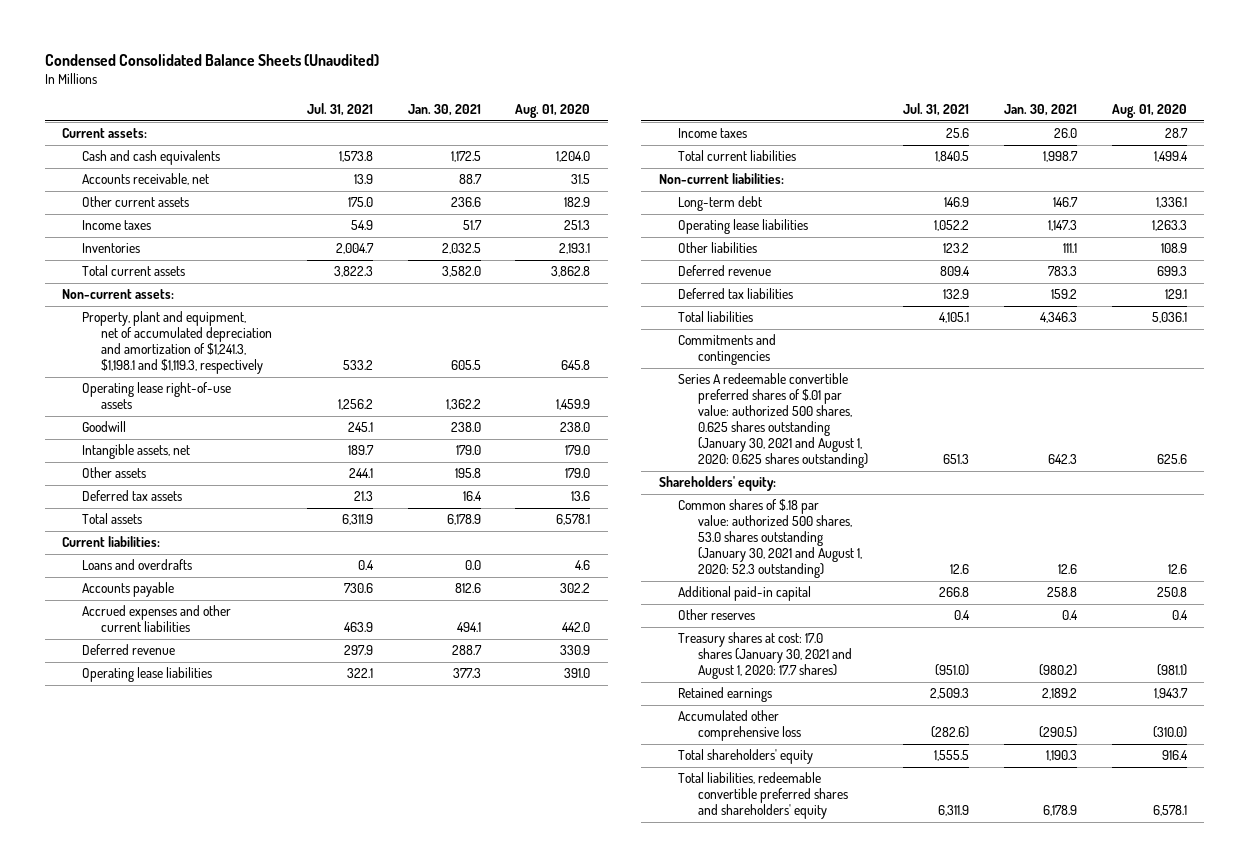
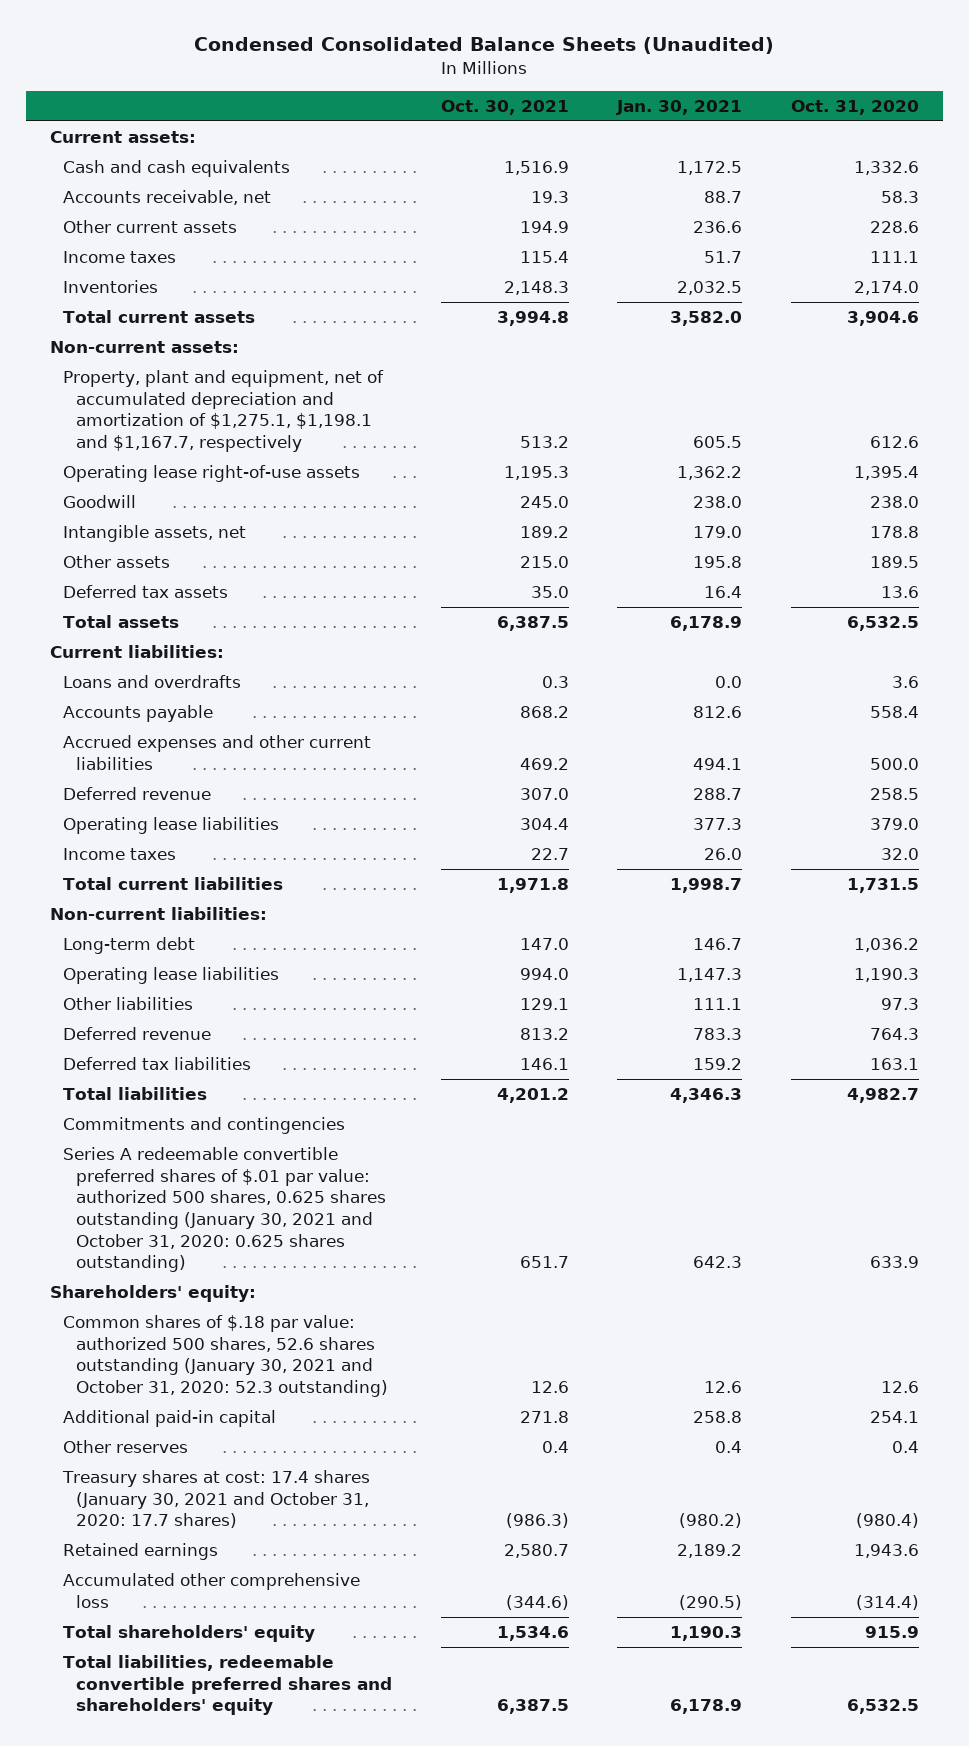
[306,103,373,117] Jul. 31, 2021 -> none
[515,104,591,119] Aug. 01, 2020 -> none
none -> [440,99,569,115] Oct. 30, 2021
none -> [790,99,919,115] Oct. 31, 2020
[81,311,273,375] Property, plant and equipment, net of accumulated depreciation and amortization of $1,241.3, $1,198.1 and $1,119.3, respectively -> [63,370,385,452] Property, plant and equipment, net of accumulated depreciation and amortization of $1,275.1, $1,198.1 and $1,167.7, respectively
[678,373,868,468] Series A redeemable convertible preferred shares of $.01 par value: authorized 500 shares, 0.625 shares outstanding (January 30, 2021 and August 1, 2020: 0.625 shares outstanding) -> [63,1147,387,1273] Series A redeemable convertible preferred shares of $.01 par value: authorized 500 shares, 0.625 shares outstanding (January 30, 2021 and October 31, 2020: 0.625 shares outstanding)
[678,499,862,579] Common shares of $.18 par value: authorized 500 shares, 53.0 shares outstanding (January 30, 2021 and August 1, 2020: 52.3 outstanding) -> [63,1315,389,1397] Common shares of $.18 par value: authorized 500 shares, 52.6 shares outstanding (January 30, 2021 and October 31, 2020: 52.3 outstanding)
[678,632,852,680] Treasury shares at cost: 17.0 shares (January 30, 2021 and August 1, 2020: 17.7 shares) -> [62,1470,371,1529] Treasury shares at cost: 17.4 shares (January 30, 2021 and October 31, 2020: 17.7 shares)

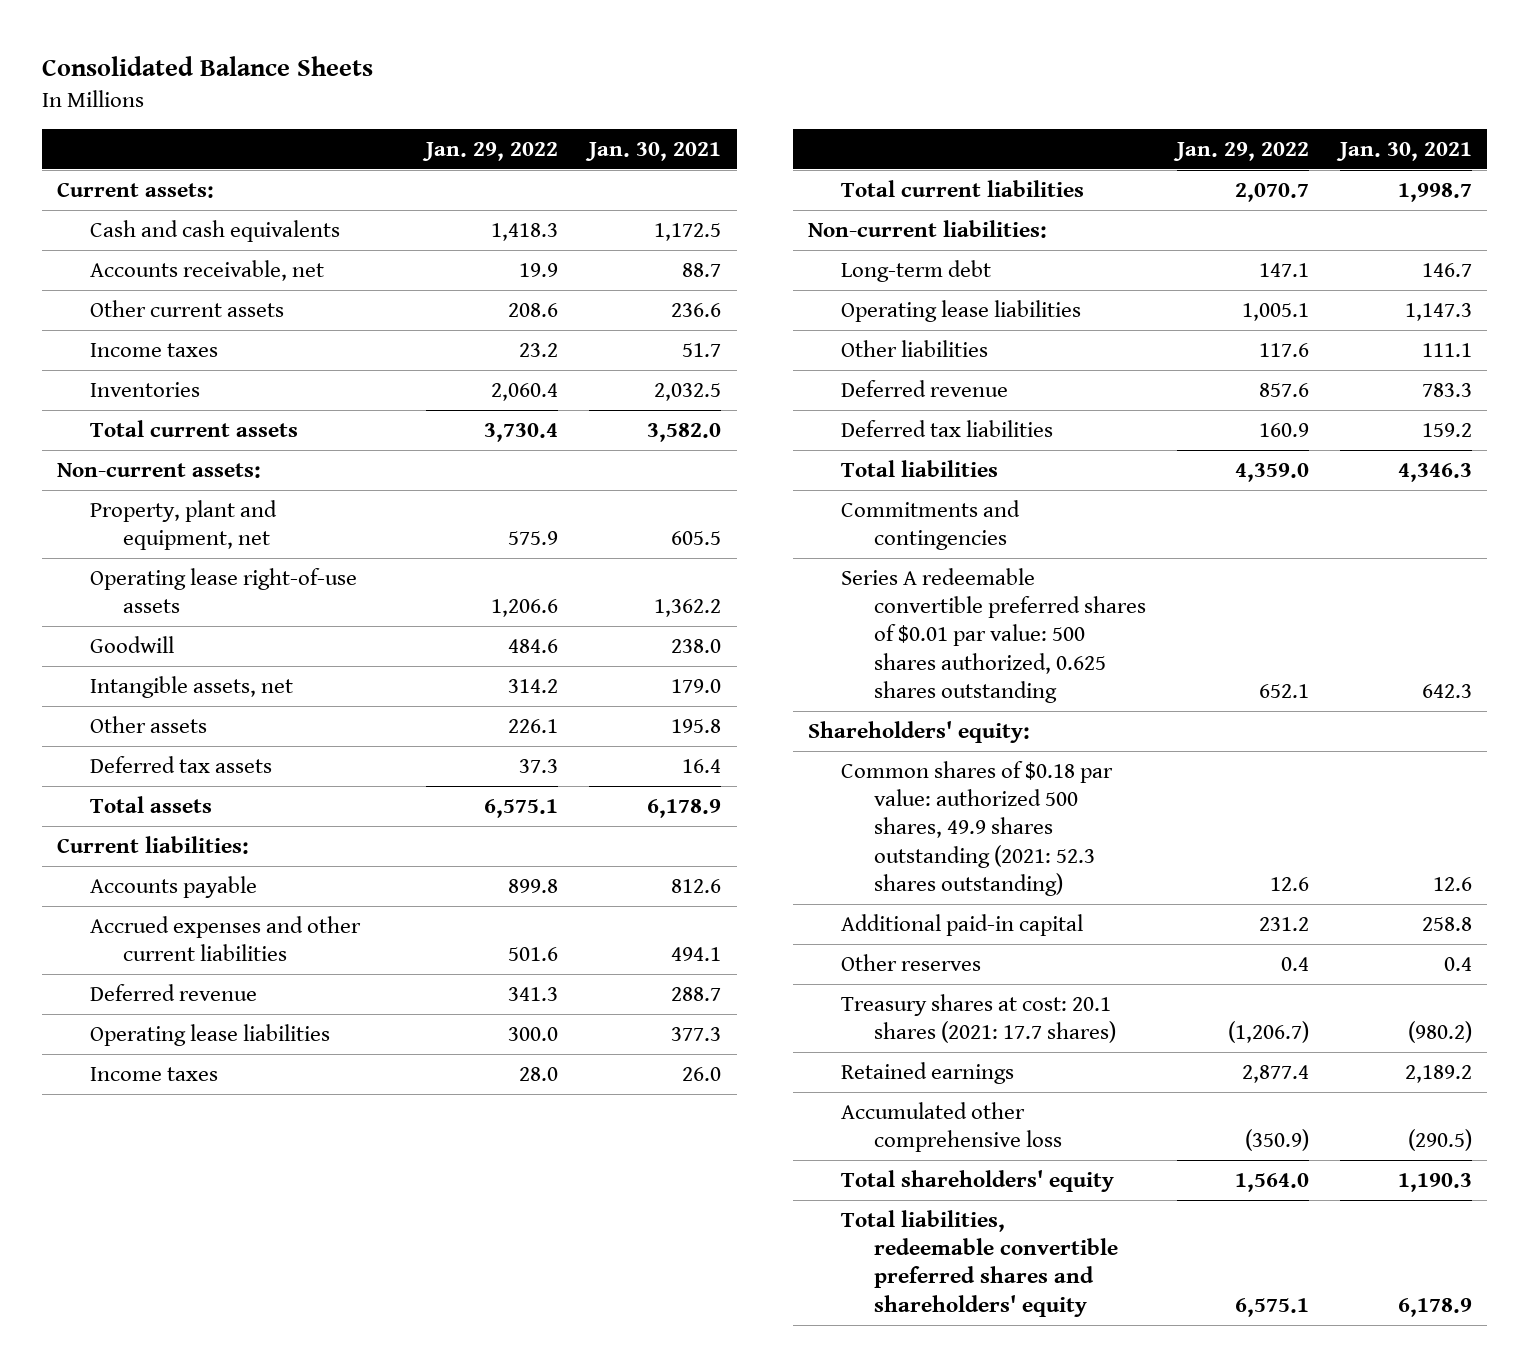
[194,37,775,55] Condensed Consolidated Balance Sheets (Unaudited) -> [41,56,373,77] Consolidated Balance Sheets
[440,99,569,115] Oct. 30, 2021 -> none
[790,99,919,115] Oct. 31, 2020 -> none
none -> [422,141,559,161] Jan. 29, 2022
[63,370,385,452] Property, plant and equipment, net of accumulated depreciation and amortization of $1,275.1, $1,198.1 and $1,167.7, respectively -> [90,499,278,551] Property, plant and equipment, net
[63,675,242,689] Loans and overdrafts -> none
[63,1147,387,1273] Series A redeemable convertible preferred shares of $.01 par value: authorized 500 shares, 0.625 shares outstanding (January 30, 2021 and October 31, 2020: 0.625 shares outstanding) -> [841,567,1147,704] Series A redeemable convertible preferred shares of $0.01 par value: 500 shares authorized, 0.625 shares outstanding
[63,1315,389,1397] Common shares of $.18 par value: authorized 500 shares, 52.6 shares outstanding (January 30, 2021 and October 31, 2020: 52.3 outstanding) -> [841,760,1114,897] Common shares of $0.18 par value: authorized 500 shares, 49.9 shares outstanding (2021: 52.3 shares outstanding)
[62,1470,371,1529] Treasury shares at cost: 17.4 shares (January 30, 2021 and October 31, 2020: 17.7 shares) -> [841,993,1117,1044] Treasury shares at cost: 20.1 shares (2021: 17.7 shares)

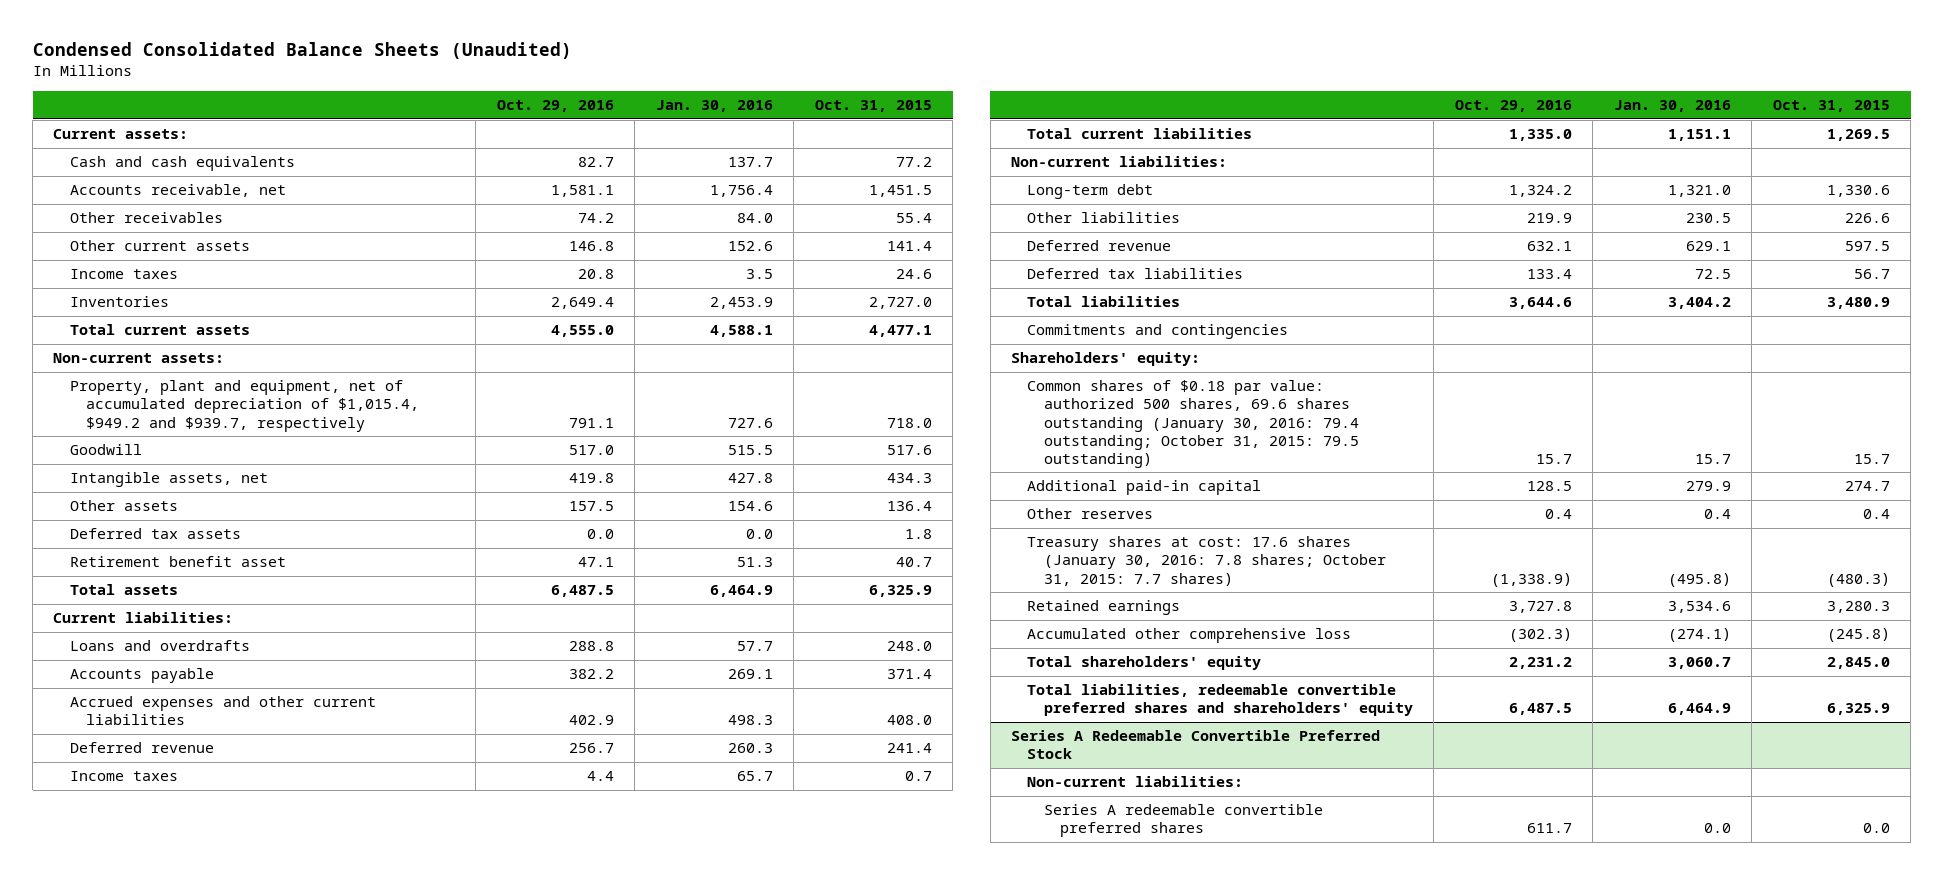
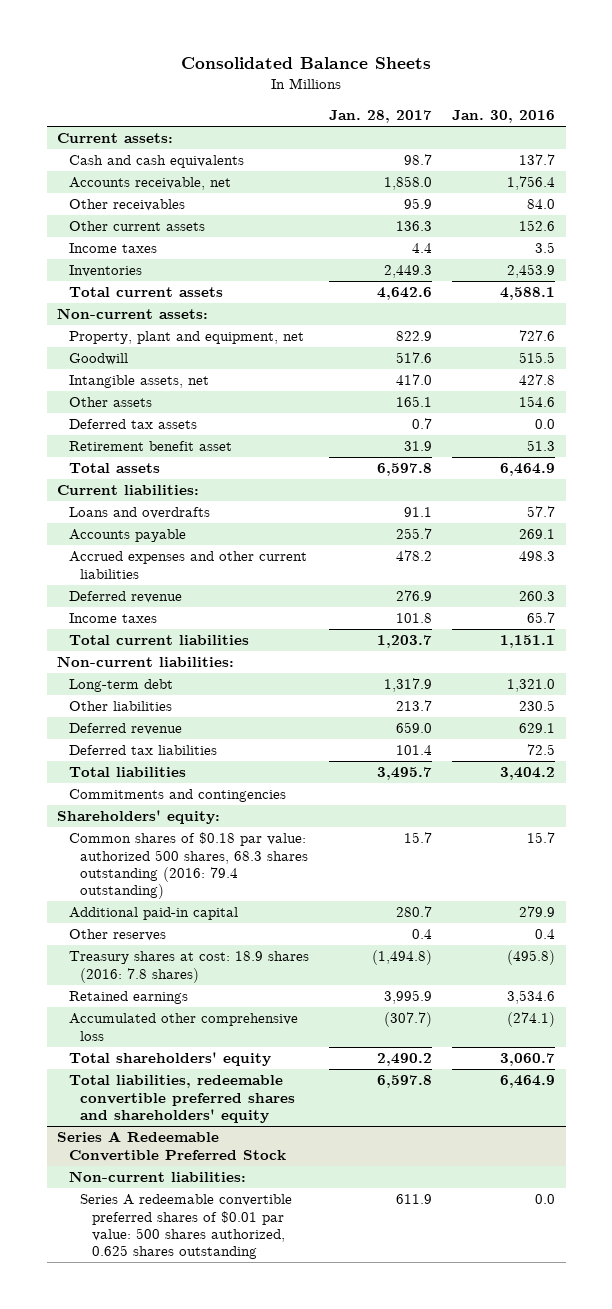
[32,41,572,59] Condensed Consolidated Balance Sheets (Unaudited) -> [181,57,432,70] Consolidated Balance Sheets
[496,100,614,113] Oct. 29, 2016 -> none
[814,100,932,113] Oct. 31, 2015 -> none
none -> [328,110,432,124] Jan. 28, 2017
[69,380,419,432] Property, plant and equipment, net of accumulated depreciation of $1,015.4, $949.2 and $939.7, respectively -> [68,331,304,345] Property, plant and equipment, net
[1027,380,1359,468] Common shares of $0.18 par value: authorized 500 shares, 69.6 shares outstanding (January 30, 2016: 79.4 outstanding; October 31, 2015: 79.5 outstanding) -> [68,832,309,900] Common shares of $0.18 par value: authorized 500 shares, 68.3 shares outstanding (2016: 79.4 outstanding)
[1027,536,1386,586] Treasury shares at cost: 17.6 shares (January 30, 2016: 7.8 shares; October 31, 2015: 7.7 shares) -> [68,951,309,983] Treasury shares at cost: 18.9 shares (2016: 7.8 shares)
[1043,804,1323,838] Series A redeemable convertible preferred shares -> [80,1194,293,1260] Series A redeemable convertible preferred shares of $0.01 par value: 500 shares authorized, 0.625 shares outstanding

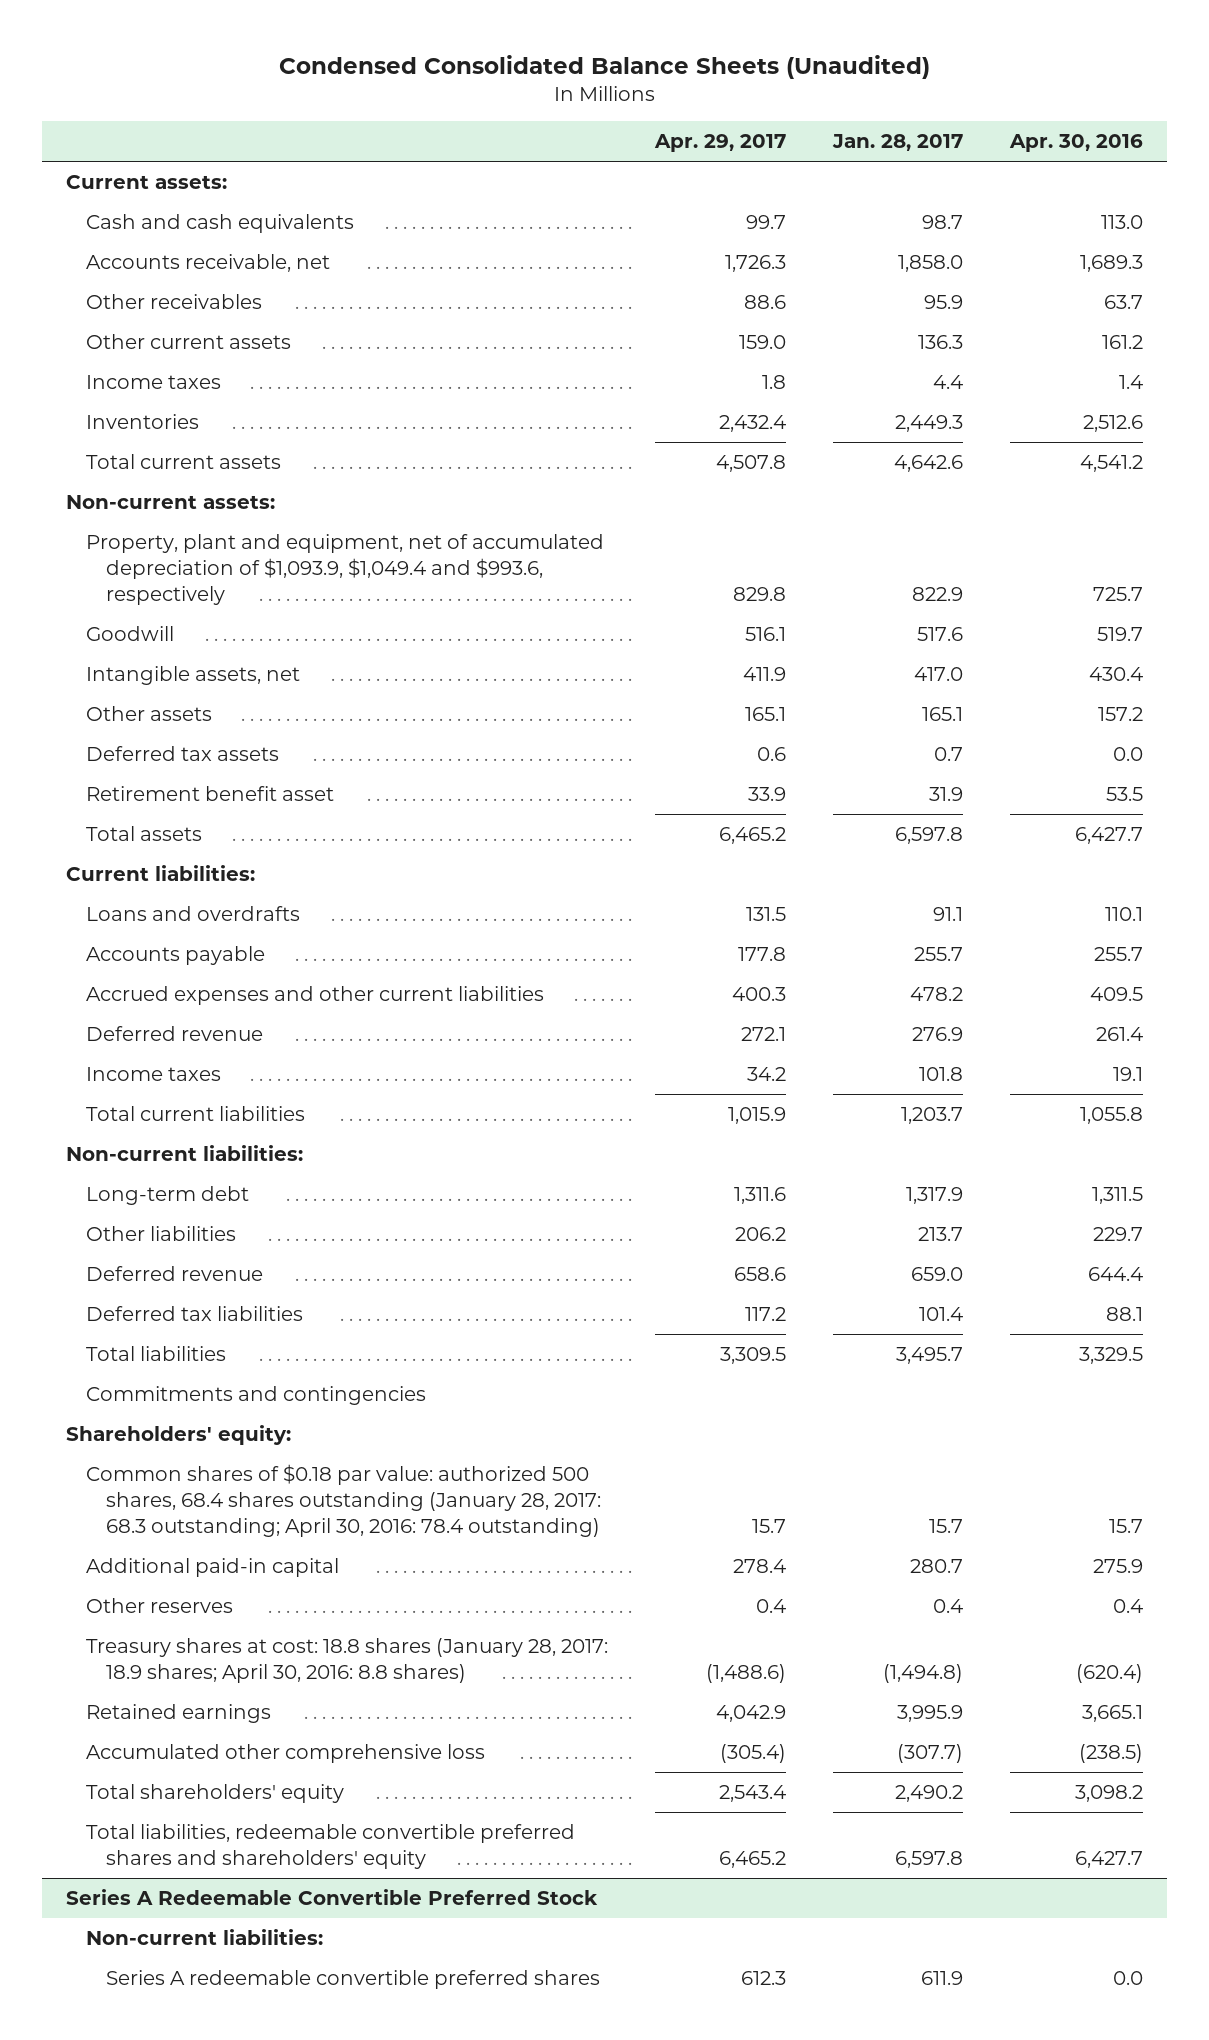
[181,57,432,70] Consolidated Balance Sheets -> [278,54,930,79] Condensed Consolidated Balance Sheets (Unaudited)
[452,110,556,124] Jan. 30, 2016 -> none
none -> [654,133,787,152] Apr. 29, 2017
none -> [1009,133,1144,152] Apr. 30, 2016
[68,331,304,345] Property, plant and equipment, net -> [86,534,605,606] Property, plant and equipment, net of accumulated depreciation of $1,093.9, $1,049.4 and $993.6, respectively
[68,832,309,900] Common shares of $0.18 par value: authorized 500 shares, 68.3 shares outstanding (2016: 79.4 outstanding) -> [86,1464,602,1538] Common shares of $0.18 par value: authorized 500 shares, 68.4 shares outstanding (January 28, 2017: 68.3 outstanding; April 30, 2016: 78.4 outstanding)
[68,951,309,983] Treasury shares at cost: 18.9 shares (2016: 7.8 shares) -> [86,1638,609,1684] Treasury shares at cost: 18.8 shares (January 28, 2017: 18.9 shares; April 30, 2016: 8.8 shares)
[80,1194,293,1260] Series A redeemable convertible preferred shares of $0.01 par value: 500 shares authorized, 0.625 shares outstanding -> [106,1970,601,1990] Series A redeemable convertible preferred shares

